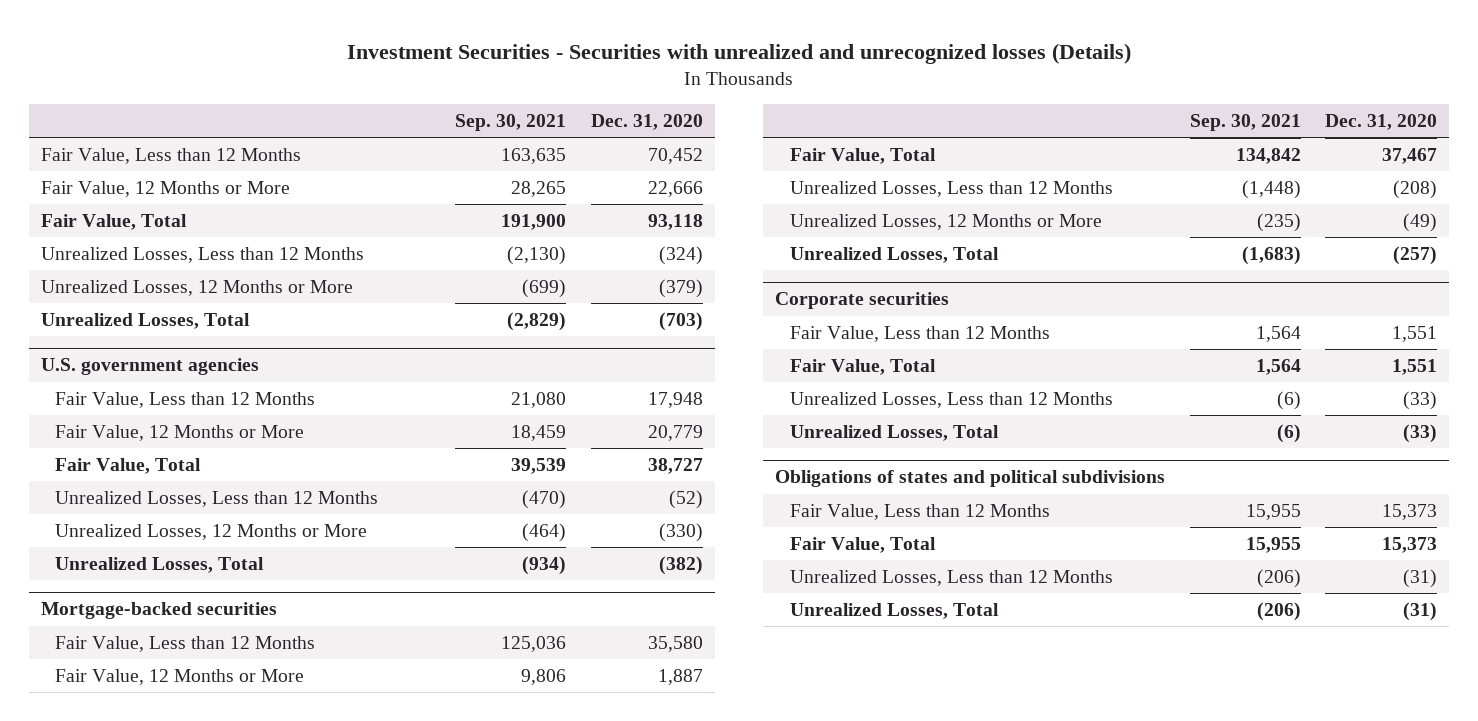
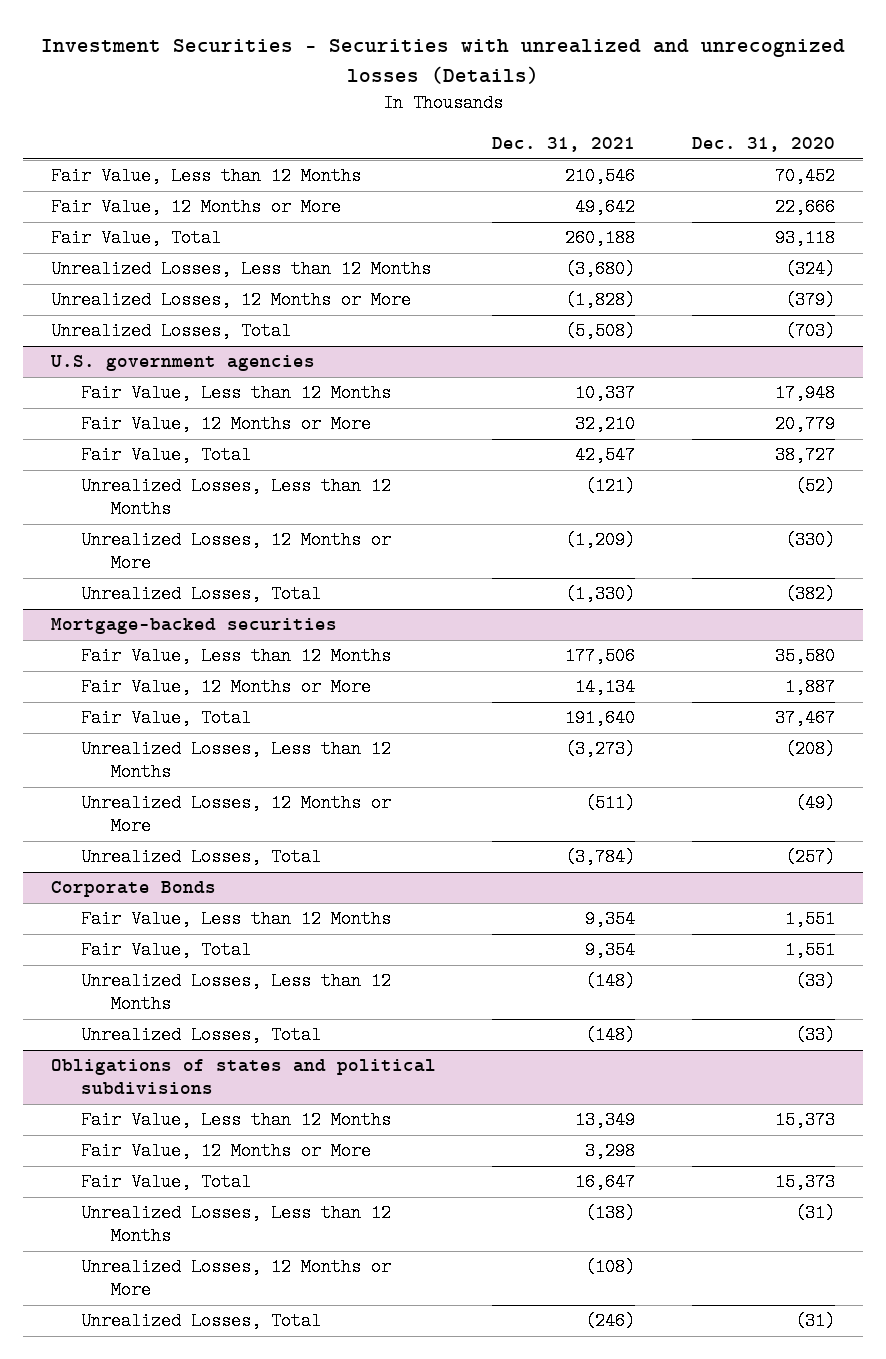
[455,114,567,132] Sep. 30, 2021 -> none
none -> [492,137,636,153] Dec. 31, 2021
[775,292,950,310] Corporate securities -> [50,881,216,898] Corporate Bonds
none -> [81,1142,372,1161] Fair Value, 12 Months or More
none -> [81,1258,392,1299] Unrealized Losses, 12 Months or More

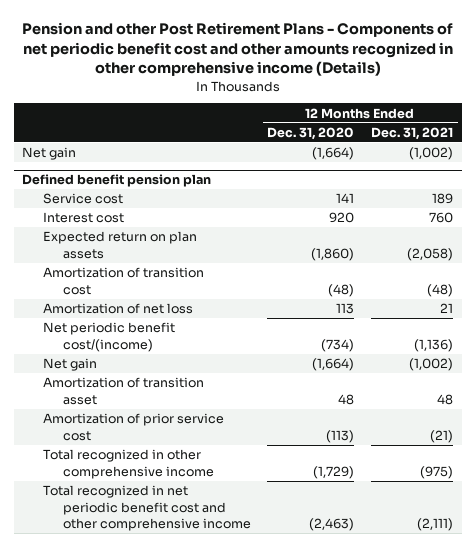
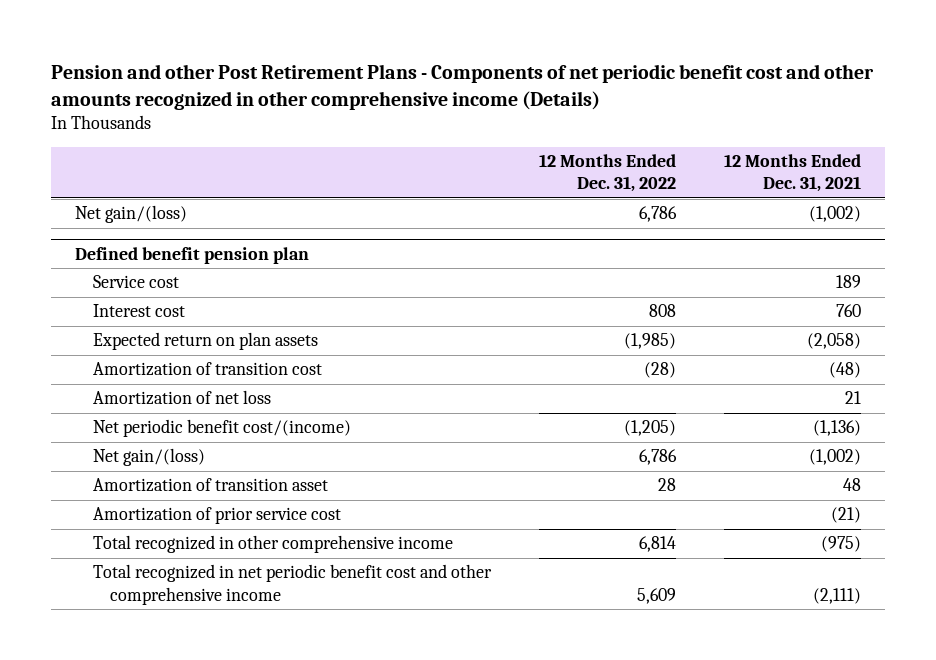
[267,126,355,140] Dec. 31, 2020 -> none
none -> [538,154,676,193] 12 Months Ended Dec. 31, 2022
[22,147,77,161] Net gain -> [75,205,188,224] Net gain/(loss)
[42,358,97,372] Net gain -> [92,448,205,467] Net gain/(loss)

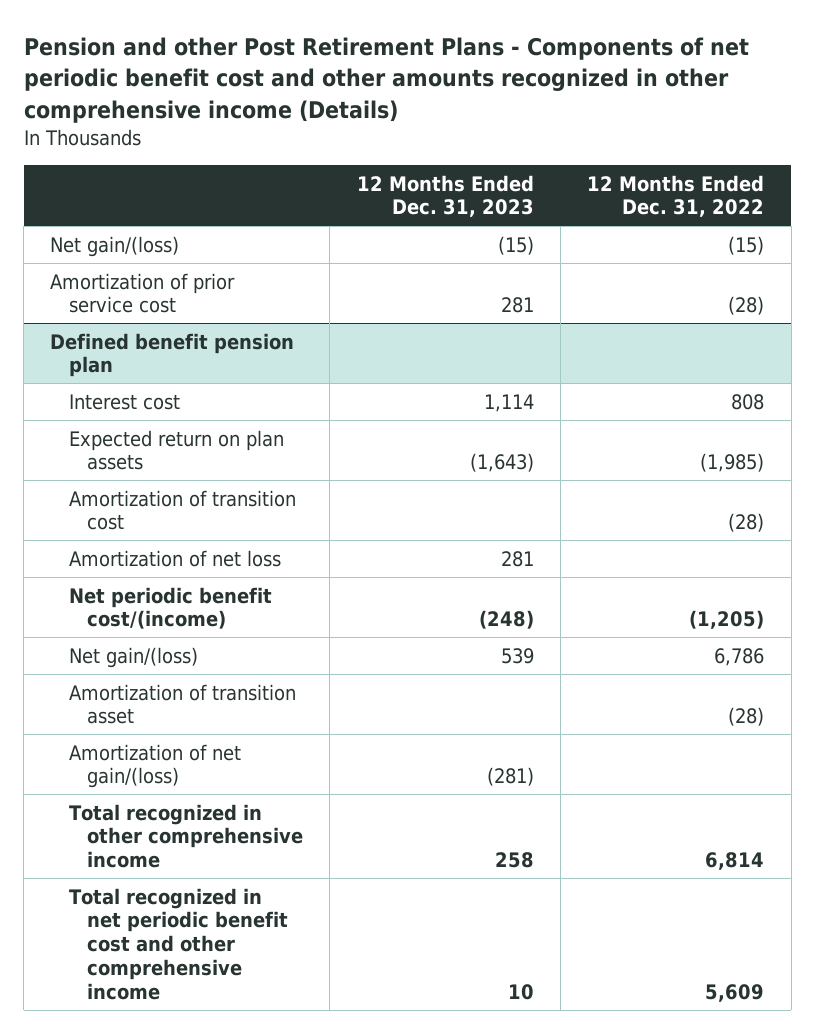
[723,154,861,193] 12 Months Ended Dec. 31, 2021 -> none
none -> [356,174,534,218] 12 Months Ended Dec. 31, 2023
[638,206,677,223] 6,786 -> [728,235,765,255] (15)
none -> [50,272,236,314] Amortization of prior service cost
[92,275,179,289] Service cost -> none
[92,507,341,525] Amortization of prior service cost -> none
[657,478,676,492] 28 -> [728,707,765,727] (28)
none -> [68,743,241,789] Amortization of net gain/(loss)

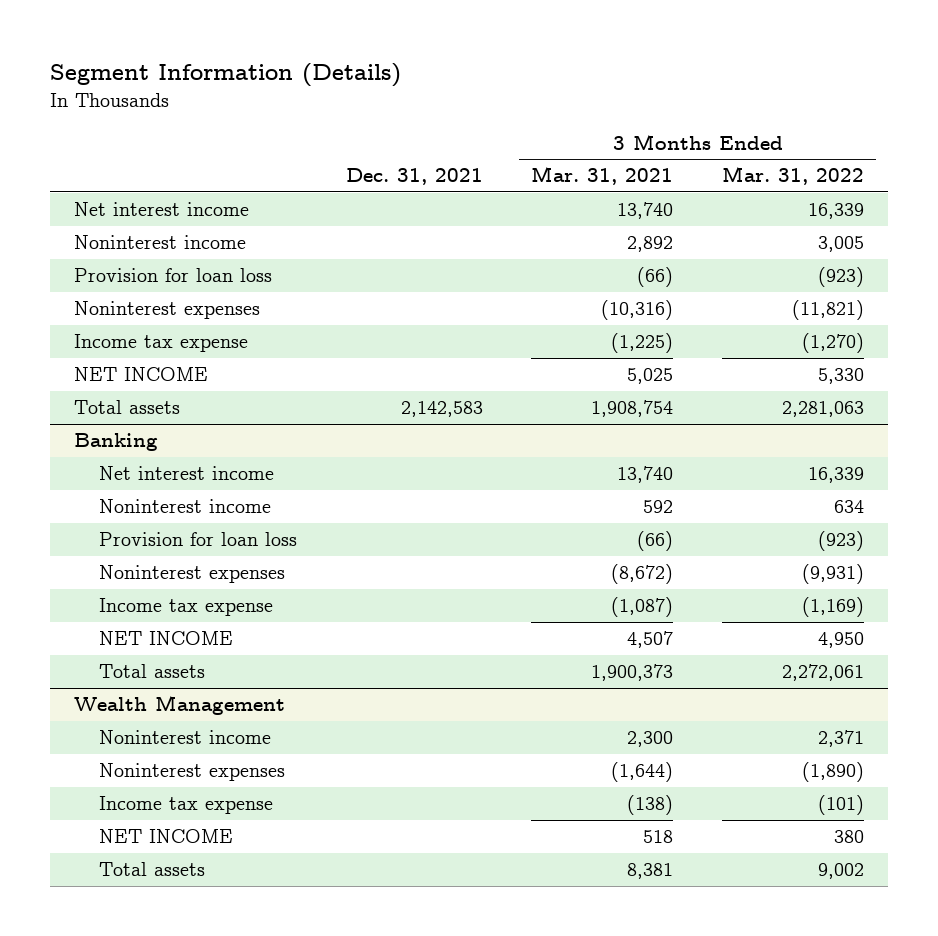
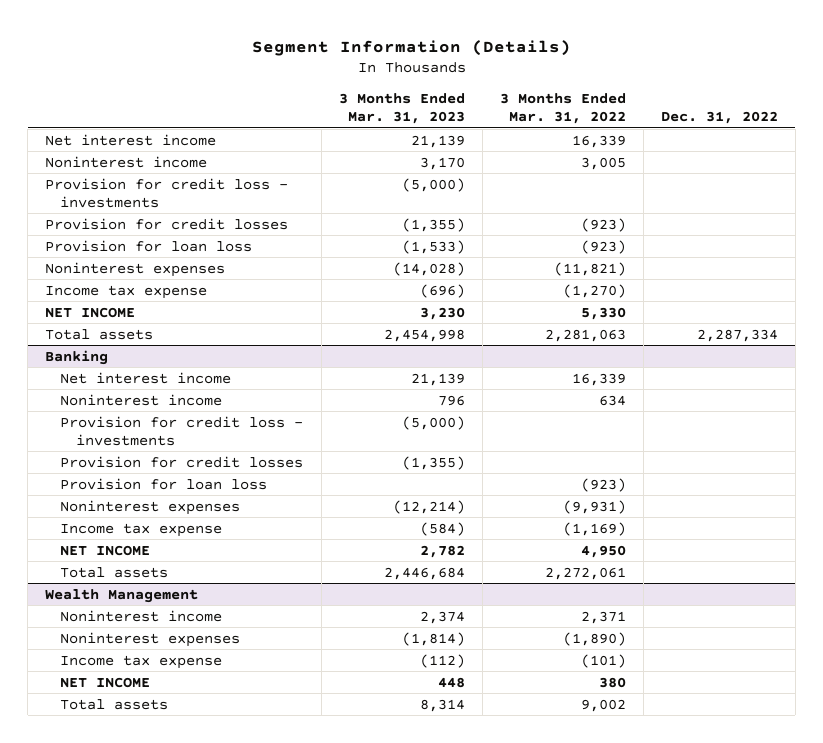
[345,168,483,186] Dec. 31, 2021 -> none
[531,166,674,186] Mar. 31, 2021 -> none
none -> [338,93,465,125] 3 Months Ended Mar. 31, 2023
none -> [660,111,778,125] Dec. 31, 2022
none -> [45,177,289,208] Provision for credit loss - investments
none -> [45,217,289,230] Provision for credit losses
none -> [60,415,304,446] Provision for credit loss - investments
none -> [60,455,304,468] Provision for credit losses

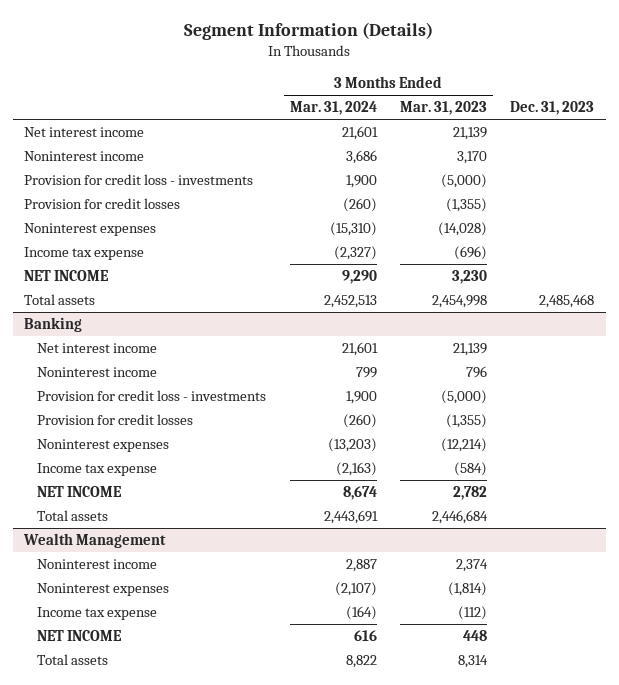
[499,93,626,125] 3 Months Ended Mar. 31, 2022 -> none
[660,111,778,125] Dec. 31, 2022 -> none
none -> [289,101,377,116] Mar. 31, 2024
none -> [510,101,595,116] Dec. 31, 2023
[45,239,253,252] Provision for loan loss -> none
[60,477,268,490] Provision for loan loss -> none

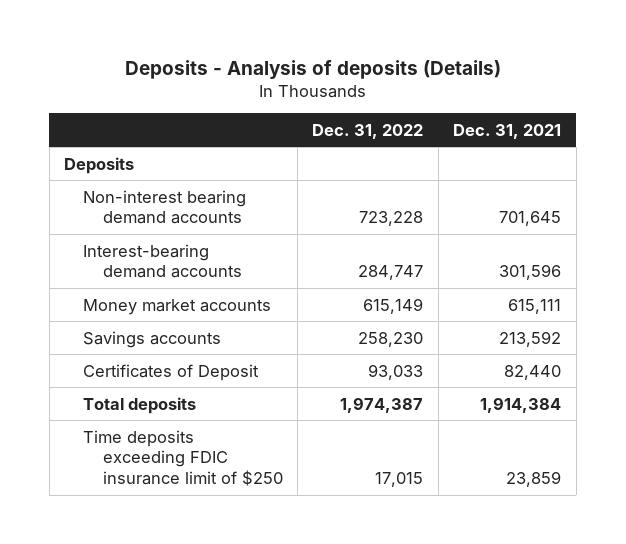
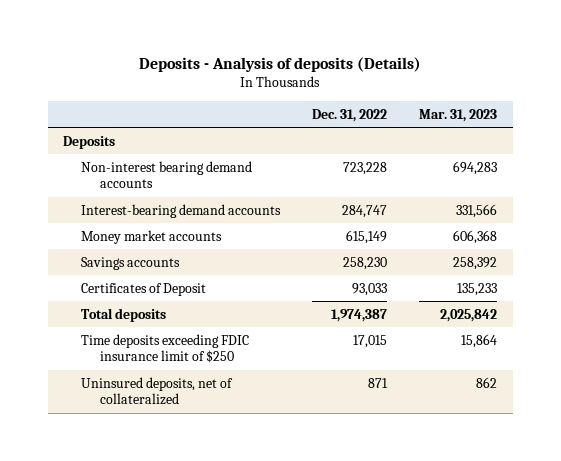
[453,123,562,139] Dec. 31, 2021 -> none
none -> [419,108,498,122] Mar. 31, 2023
none -> [81,376,234,406] Uninsured deposits, net of collateralized

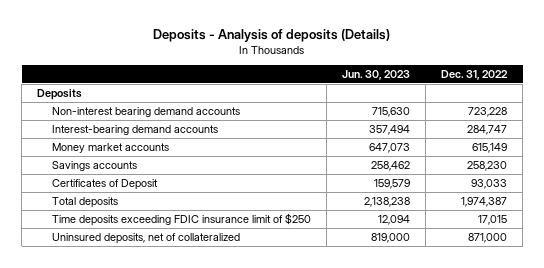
[419,108,498,122] Mar. 31, 2023 -> none
none -> [342,70,411,81] Jun. 30, 2023
[368,377,389,388] 871 -> [468,232,508,243] 871,000

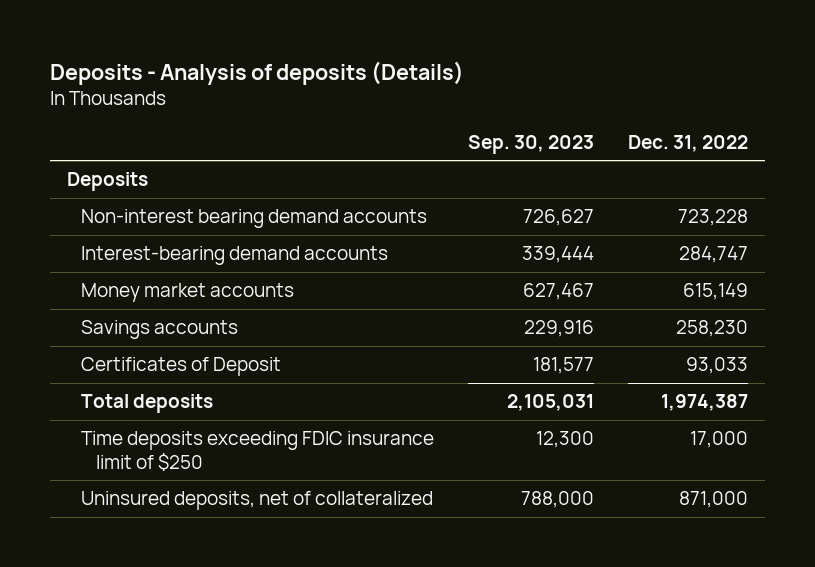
[342,70,411,81] Jun. 30, 2023 -> none
none -> [468,134,595,154] Sep. 30, 2023
[478,214,508,225] 17,015 -> [689,431,748,449] 17,000

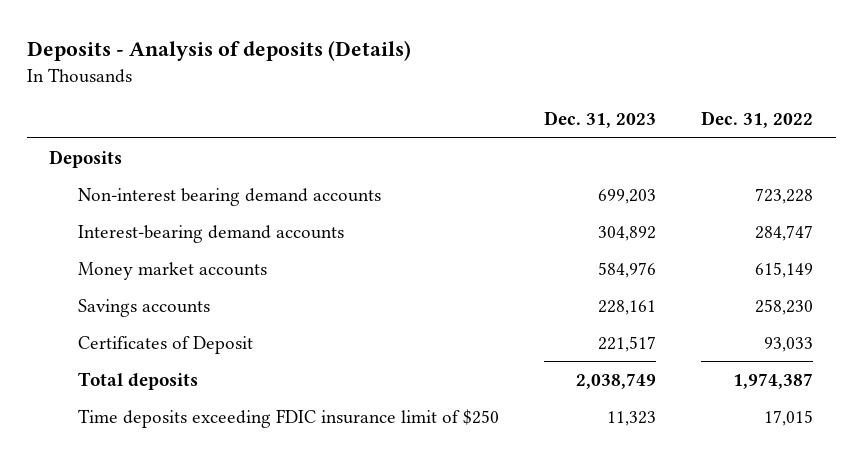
[468,134,595,154] Sep. 30, 2023 -> none
none -> [544,111,657,129] Dec. 31, 2023
[81,491,434,511] Uninsured deposits, net of collateralized -> none
[689,431,748,449] 17,000 -> [764,409,814,426] 17,015

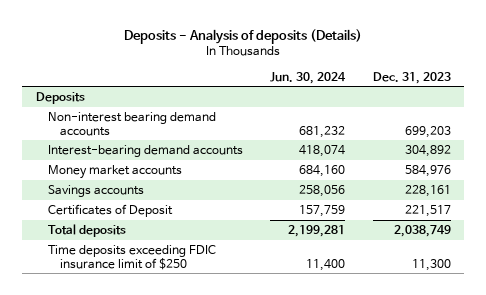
[701,111,814,129] Dec. 31, 2022 -> none
none -> [270,71,347,84] Jun. 30, 2024
[607,410,657,426] 11,323 -> [411,258,451,271] 11,300

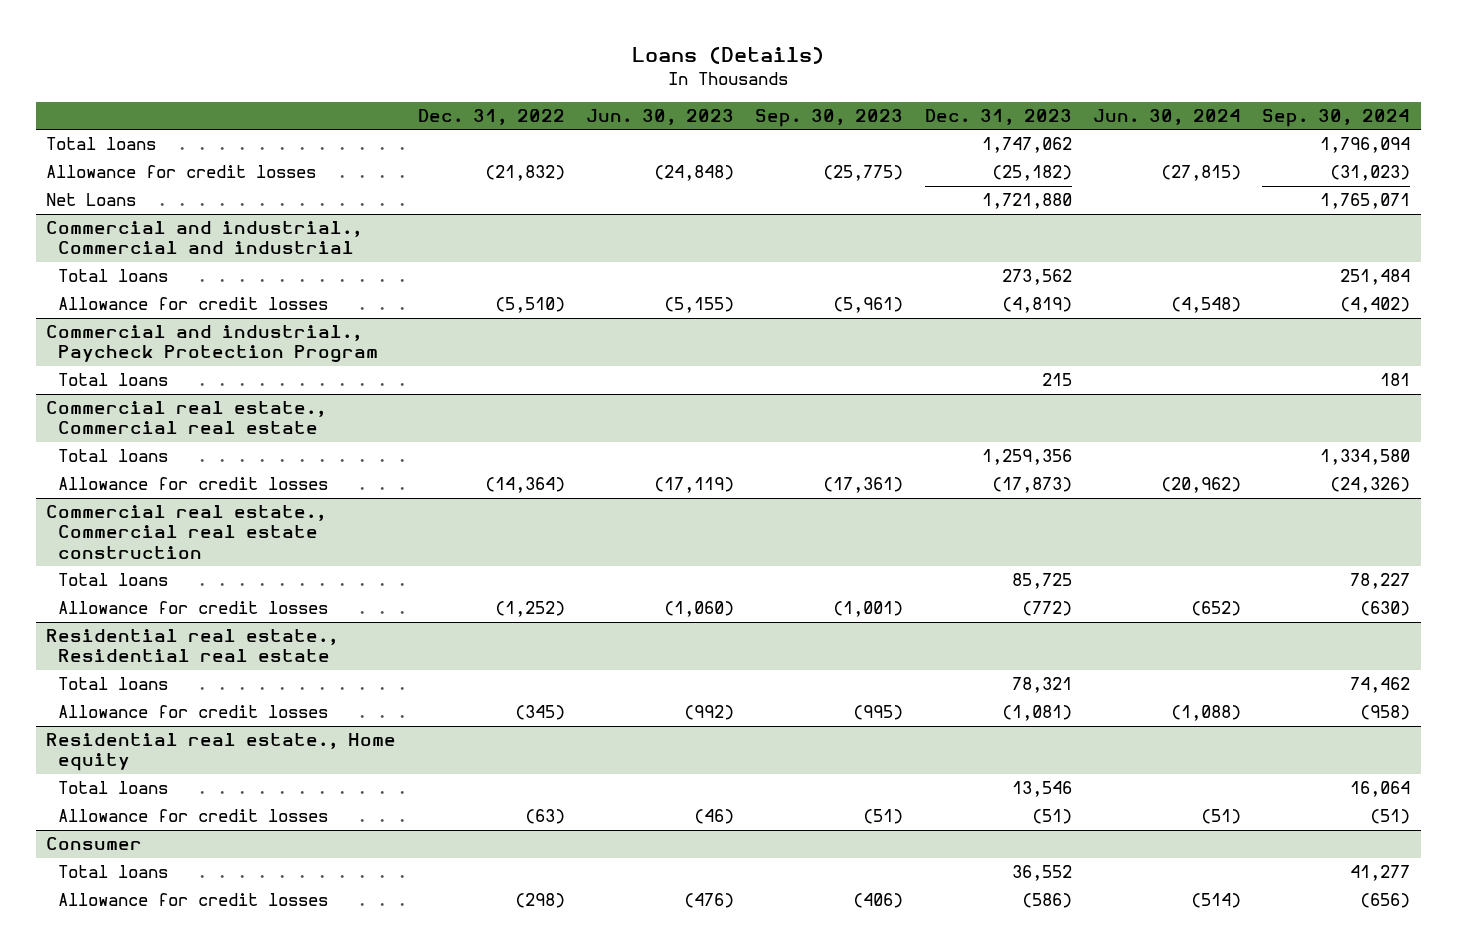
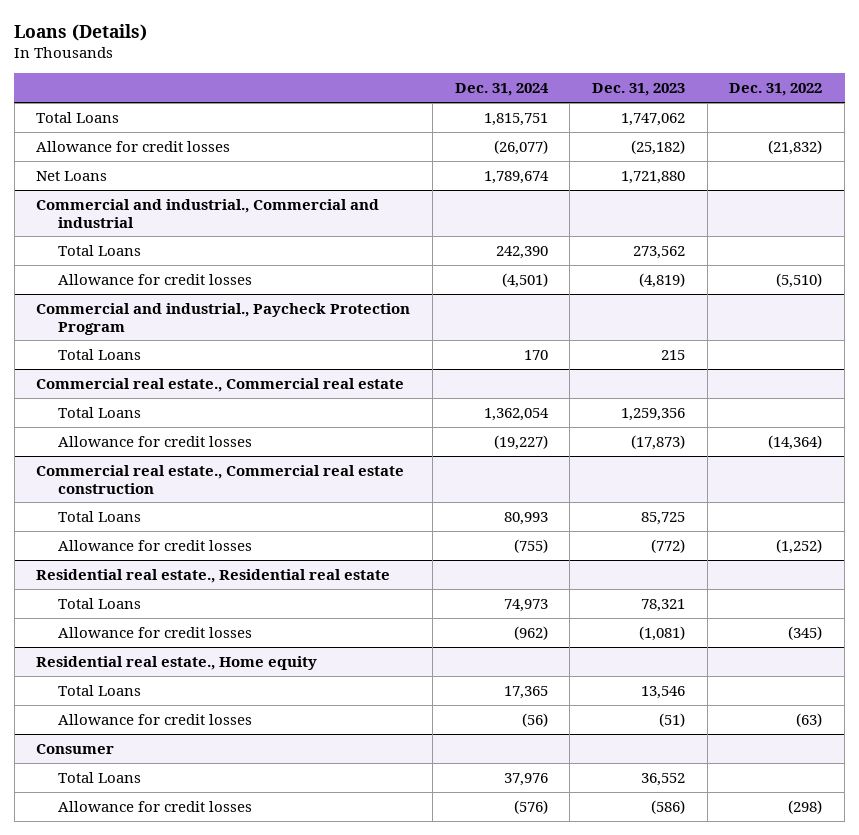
[585,108,734,125] Jun. 30, 2023 -> none
[755,108,904,127] Sep. 30, 2023 -> none
[1092,108,1241,125] Jun. 30, 2024 -> none
[1262,108,1411,127] Sep. 30, 2024 -> none
none -> [454,83,549,97] Dec. 31, 2024
[46,137,157,151] Total loans -> [36,111,120,123] Total Loans
[58,269,169,283] Total loans -> [58,244,142,256] Total Loans
[58,373,169,387] Total loans -> [58,348,142,360] Total Loans
[58,449,169,463] Total loans -> [58,406,142,418] Total Loans
[58,573,169,587] Total loans -> [58,510,142,522] Total Loans
[58,677,169,691] Total loans -> [58,597,142,609] Total Loans
[58,781,169,795] Total loans -> [58,684,142,696] Total Loans
[58,865,169,879] Total loans -> [58,771,142,783] Total Loans

